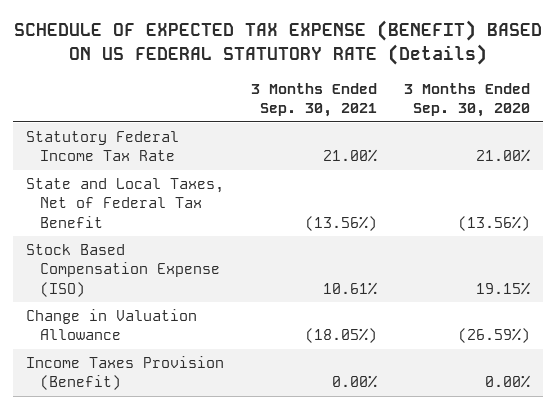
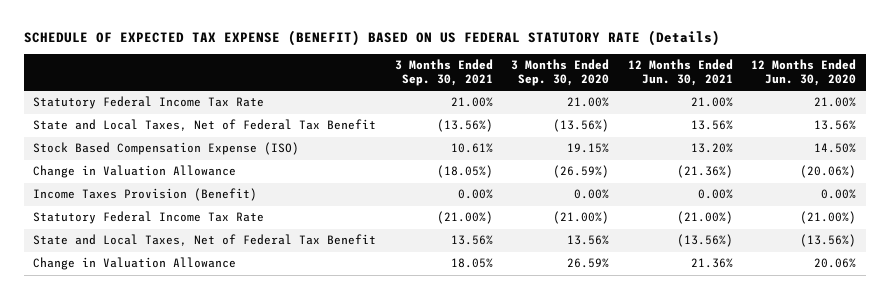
none -> [627,59,733,87] 12 Months Ended Jun. 30, 2021
none -> [751,59,857,87] 12 Months Ended Jun. 30, 2020
none -> [33,211,265,225] Statutory Federal Income Tax Rate
none -> [33,234,377,247] State and Local Taxes, Net of Federal Tax Benefit
none -> [33,257,237,271] Change in Valuation Allowance

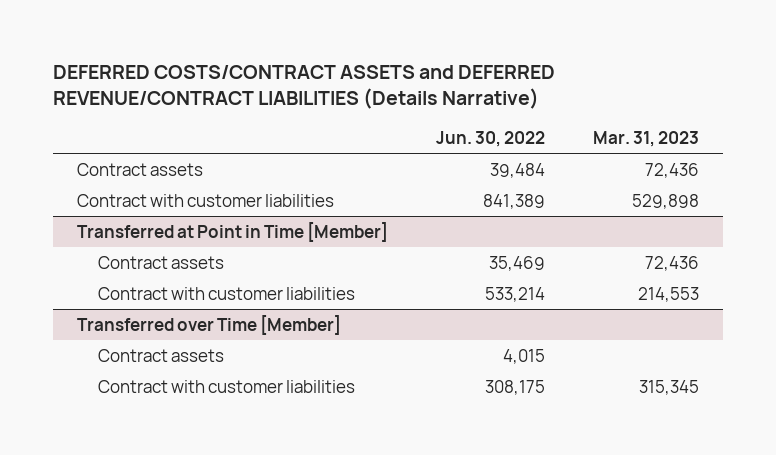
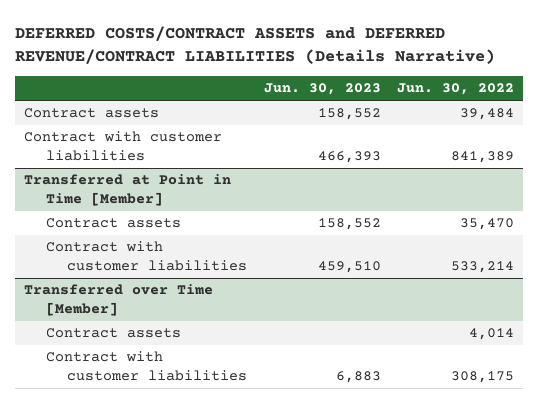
[592,130,699,147] Mar. 31, 2023 -> none
none -> [263,83,381,96] Jun. 30, 2023
[488,255,545,271] 35,469 -> [460,218,515,231] 35,470
[502,348,545,364] 4,015 -> [469,328,515,341] 4,014

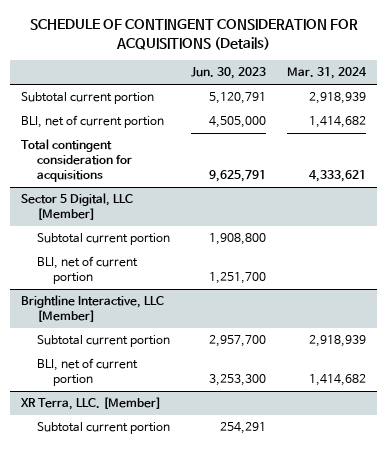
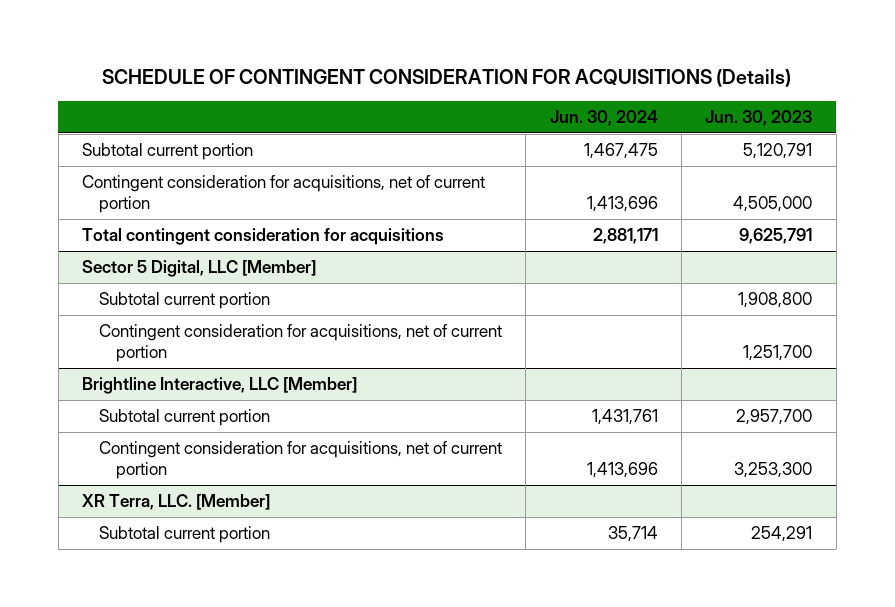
[287,67,368,80] Mar. 31, 2024 -> none
none -> [549,110,658,127] Jun. 30, 2024
[21,115,165,129] BLI, net of current portion -> [82,174,486,213] Contingent consideration for acquisitions, net of current portion
[37,256,139,285] BLI, net of current portion -> [99,323,503,362] Contingent consideration for acquisitions, net of current portion
[37,358,139,387] BLI, net of current portion -> [99,440,503,479] Contingent consideration for acquisitions, net of current portion

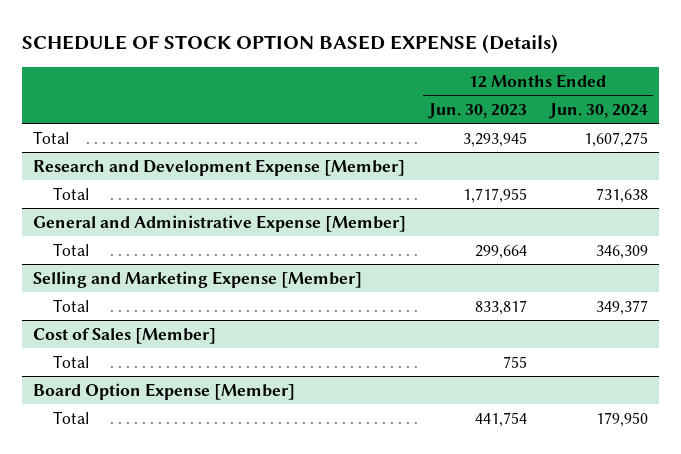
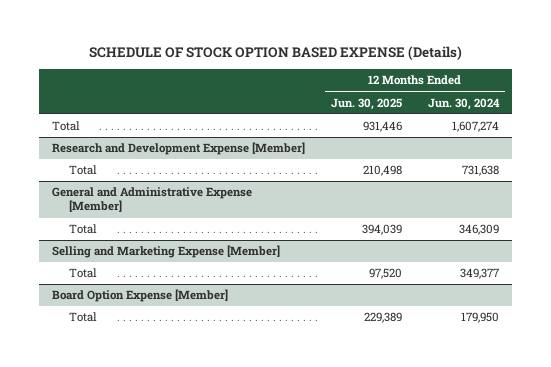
[428,102,528,119] Jun. 30, 2023 -> none
none -> [331,97,403,110] Jun. 30, 2025
[583,131,648,147] 1,607,275 -> [451,121,499,133] 1,607,274
[33,327,217,344] Cost of Sales [Member] -> none
[53,354,90,368] Total -> none

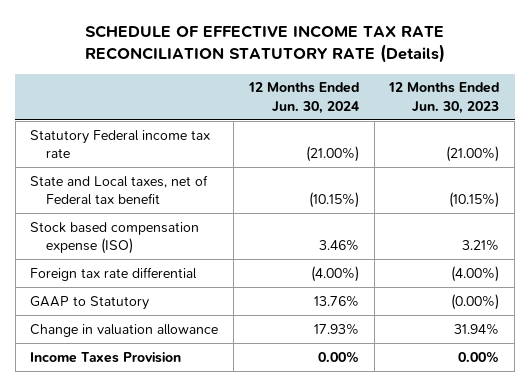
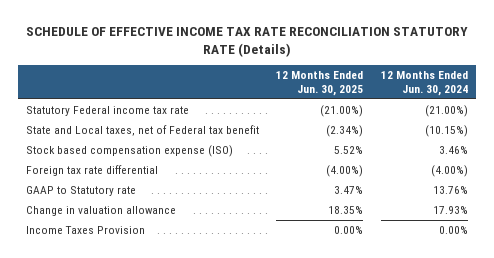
[388,82,500,114] 12 Months Ended Jun. 30, 2023 -> none
none -> [276,71,364,97] 12 Months Ended Jun. 30, 2025
[30,295,150,310] GAAP to Statutory -> [26,185,137,196] GAAP to Statutory rate

